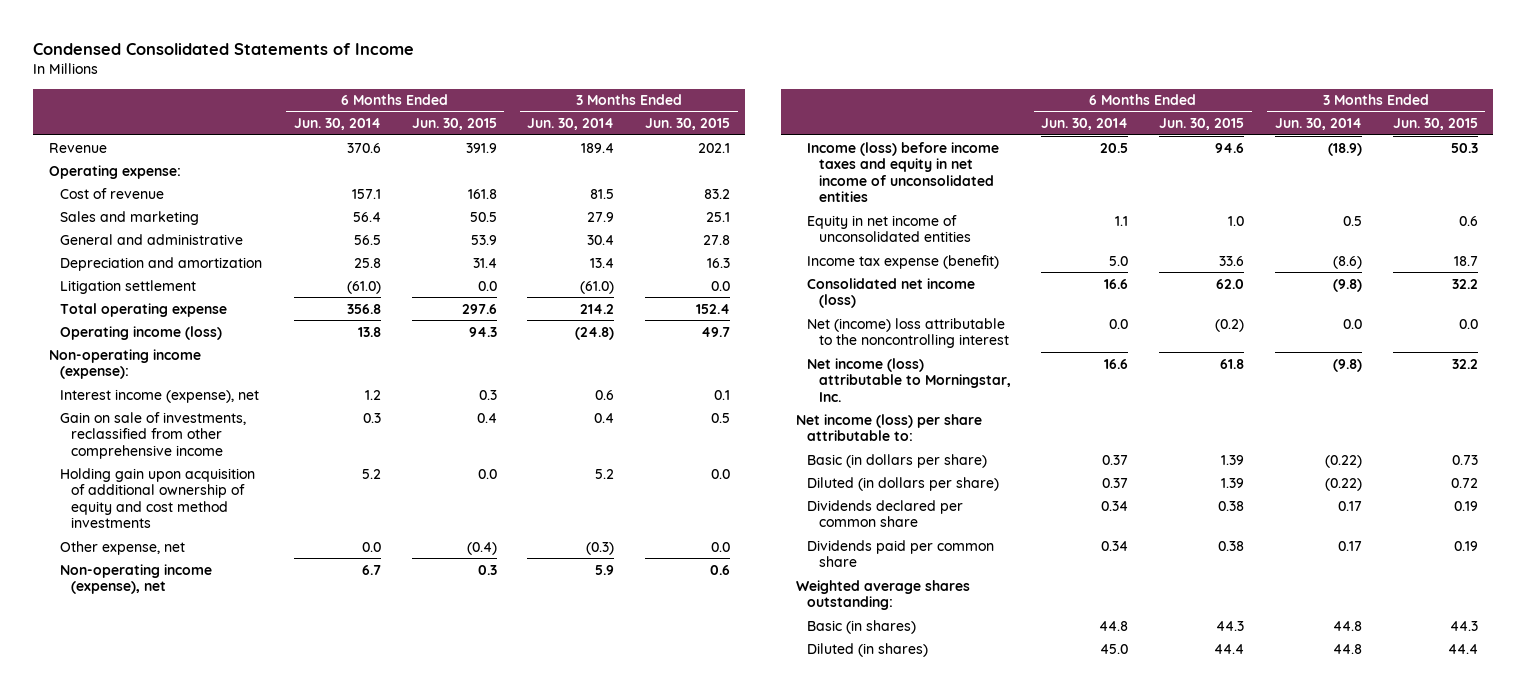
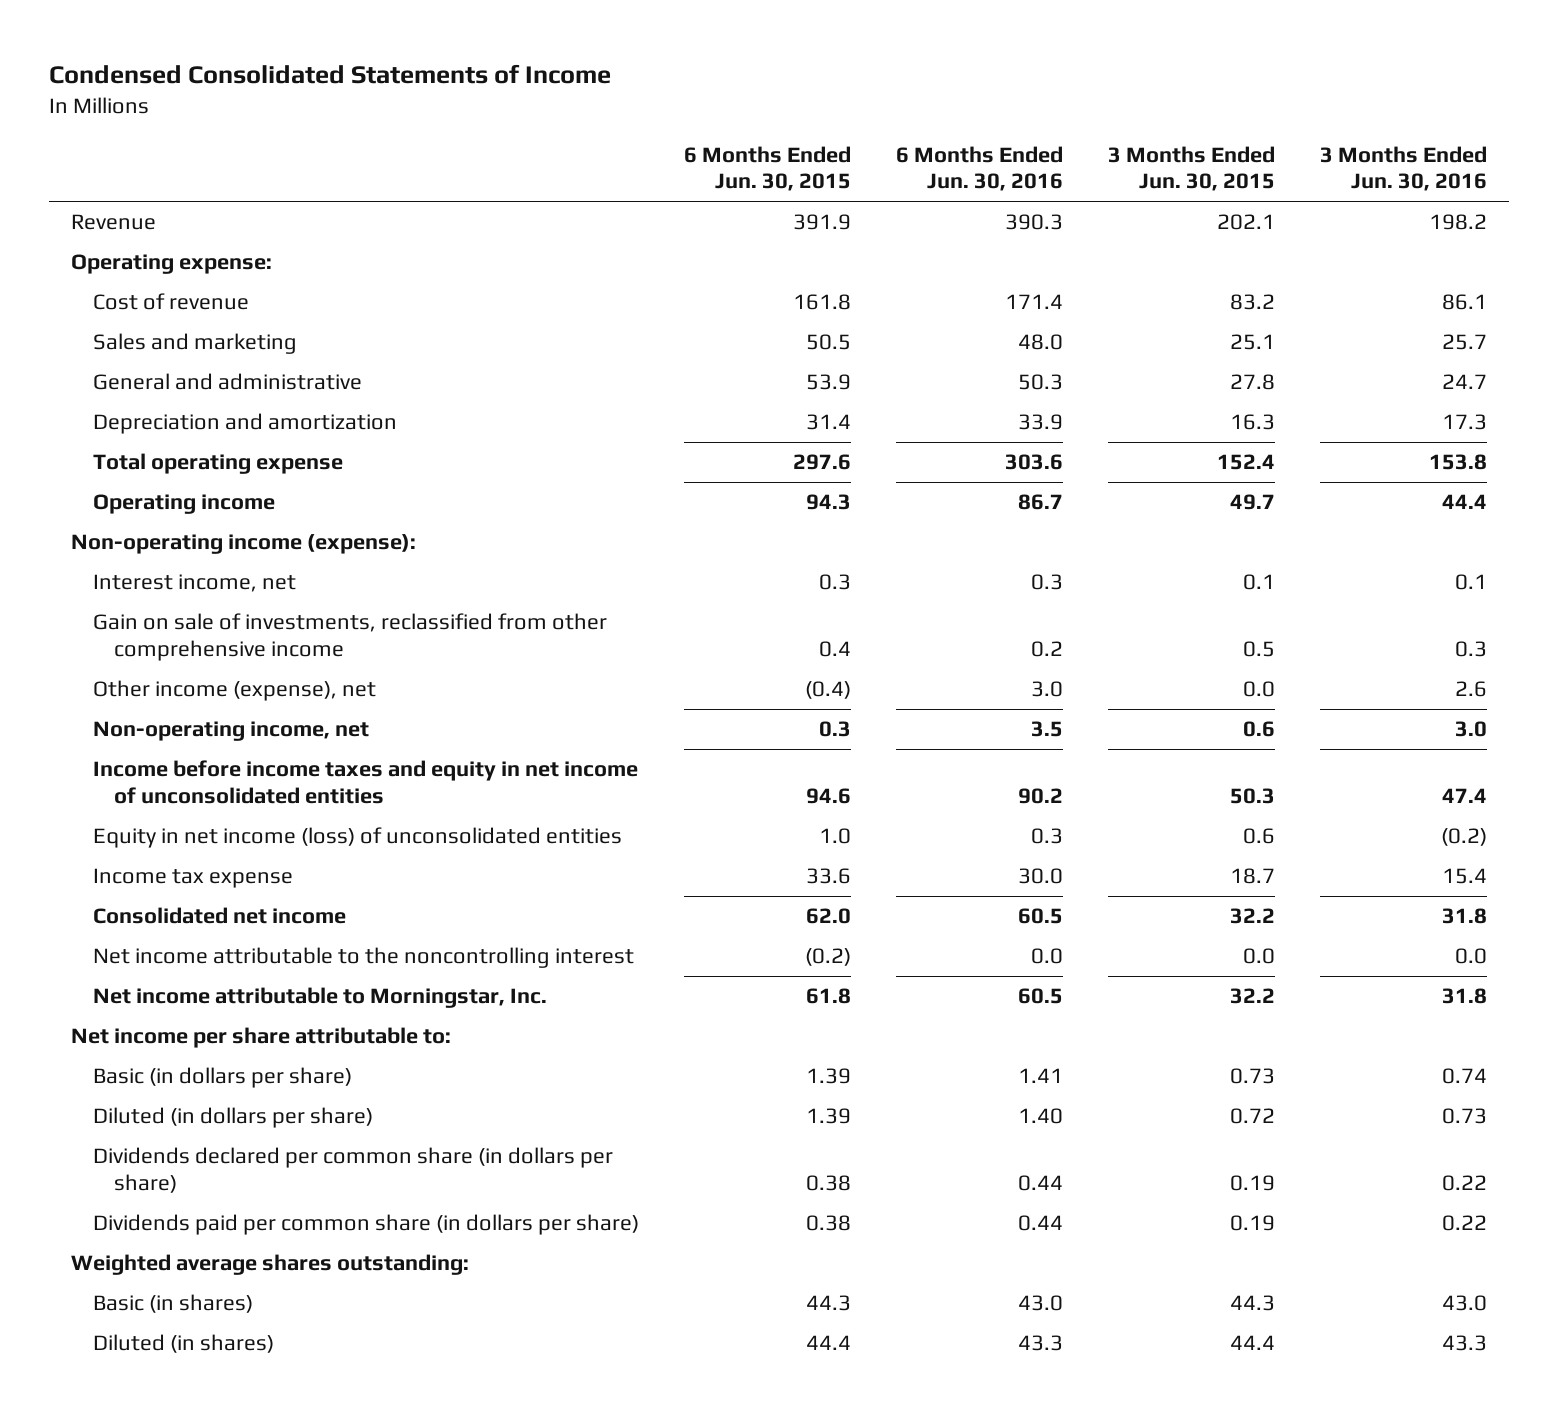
[293,118,381,131] Jun. 30, 2014 -> none
[527,118,615,131] Jun. 30, 2014 -> none
none -> [895,145,1063,192] 6 Months Ended Jun. 30, 2016
none -> [1319,145,1487,192] 3 Months Ended Jun. 30, 2016
[59,279,196,294] Litigation settlement -> none
[59,325,222,340] Operating income (loss) -> [92,494,275,515] Operating income
[59,388,259,403] Interest income (expense), net -> [92,574,296,593] Interest income, net
[59,467,255,529] Holding gain upon acquisition of additional ownership of equity and cost method investments -> none
[59,540,185,555] Other expense, net -> [92,680,376,702] Other income (expense), net
[59,563,212,595] Non-operating income (expense), net -> [92,721,369,742] Non-operating income, net
[807,141,1000,203] Income (loss) before income taxes and equity in net income of unconsolidated entities -> [92,760,638,804] Income before income taxes and equity in net income of unconsolidated entities
[807,214,971,243] Equity in net income of unconsolidated entities -> [92,827,622,849] Equity in net income (loss) of unconsolidated entities
[807,254,1000,269] Income tax expense (benefit) -> [92,868,293,889] Income tax expense
[807,277,976,309] Consolidated net income (loss) -> [92,907,346,925] Consolidated net income
[807,317,1009,349] Net (income) loss attributable to the noncontrolling interest -> [92,947,634,969] Net income attributable to the noncontrolling interest
[807,357,1011,402] Net income (loss) attributable to Morningstar, Inc. -> [92,987,547,1009] Net income attributable to Morningstar, Inc.
[796,413,983,442] Net income (loss) per share attributable to: -> [71,1027,452,1049] Net income per share attributable to:
[807,499,964,528] Dividends declared per common share -> [92,1147,613,1193] Dividends declared per common share (in dollars per share)
[807,539,995,568] Dividends paid per common share -> [92,1214,639,1236] Dividends paid per common share (in dollars per share)

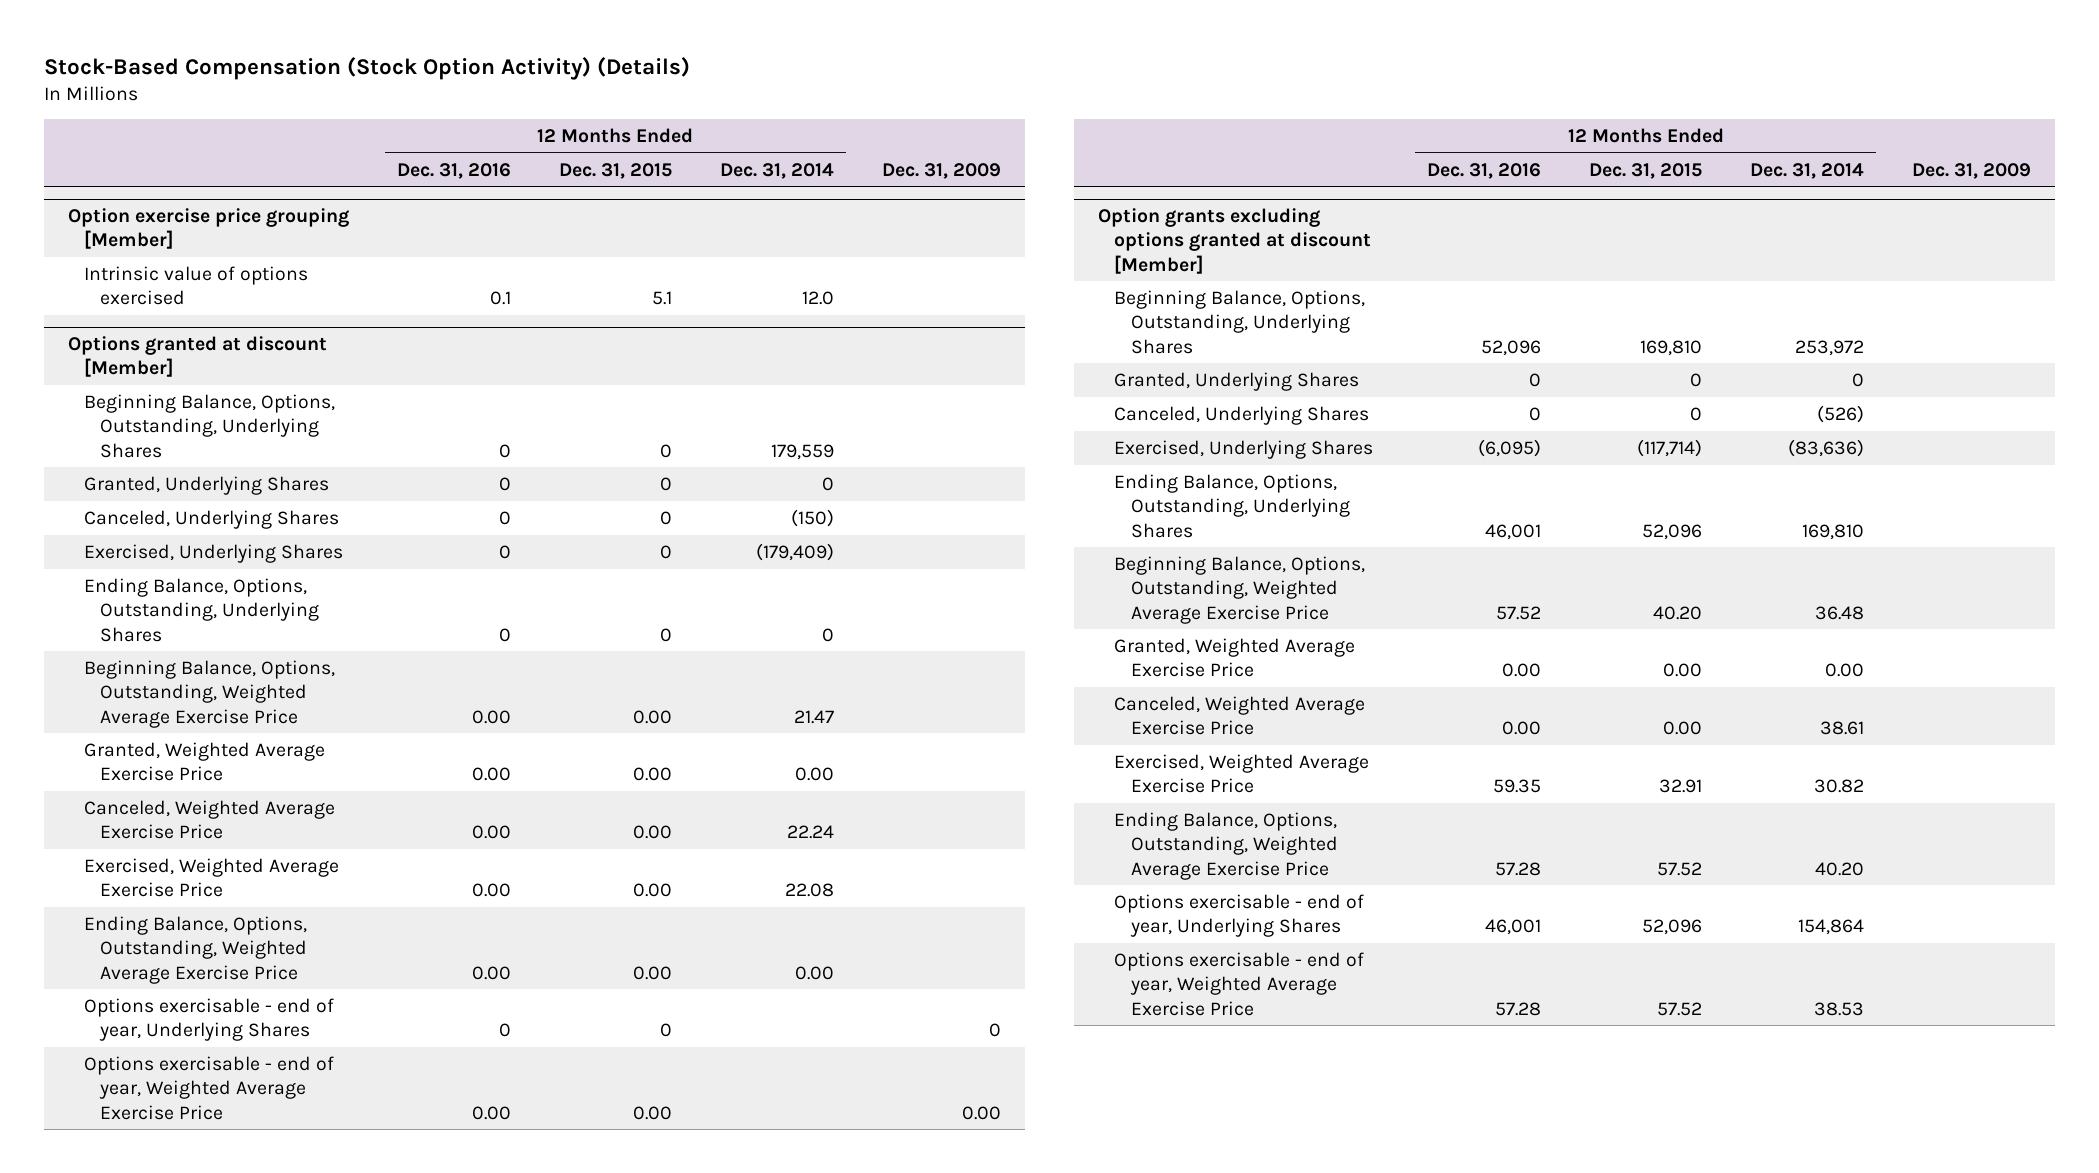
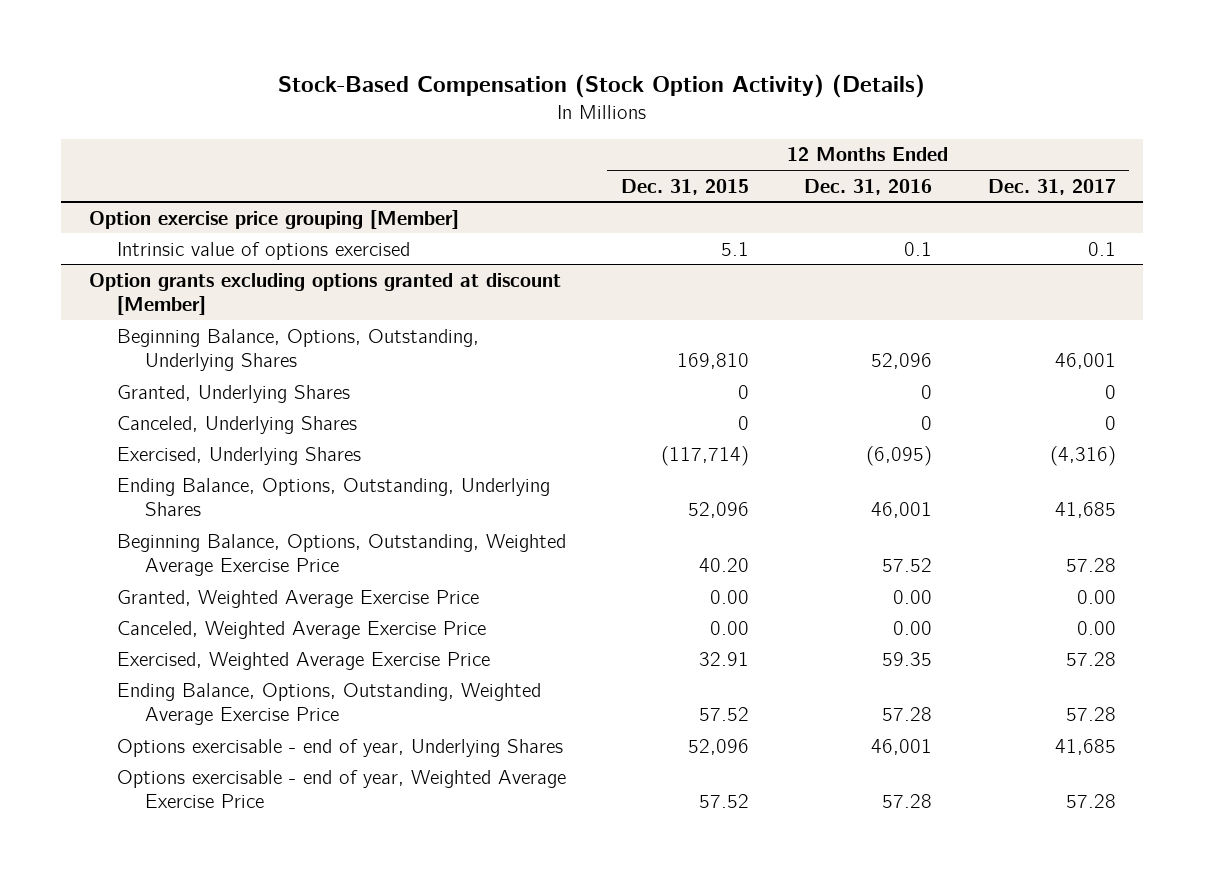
[719,162,834,179] Dec. 31, 2014 -> none
[882,162,1002,179] Dec. 31, 2009 -> none
none -> [987,178,1116,195] Dec. 31, 2017
[67,336,327,378] Options granted at discount [Member] -> none
[84,393,336,458] Beginning Balance, Options, Outstanding, Underlying Shares -> none
[84,475,330,495] Granted, Underlying Shares -> none
[84,509,340,529] Canceled, Underlying Shares -> none
[84,543,344,563] Exercised, Underlying Shares -> none
[84,577,320,642] Ending Balance, Options, Outstanding, Underlying Shares -> none
[84,659,336,728] Beginning Balance, Options, Outstanding, Weighted Average Exercise Price -> none
[84,741,326,782] Granted, Weighted Average Exercise Price -> none
[84,799,336,840] Canceled, Weighted Average Exercise Price -> none
[84,857,340,898] Exercised, Weighted Average Exercise Price -> none
[84,915,308,984] Ending Balance, Options, Outstanding, Weighted Average Exercise Price -> none
[84,997,335,1042] Options exercisable - end of year, Underlying Shares -> none
[84,1055,335,1120] Options exercisable - end of year, Weighted Average Exercise Price -> none

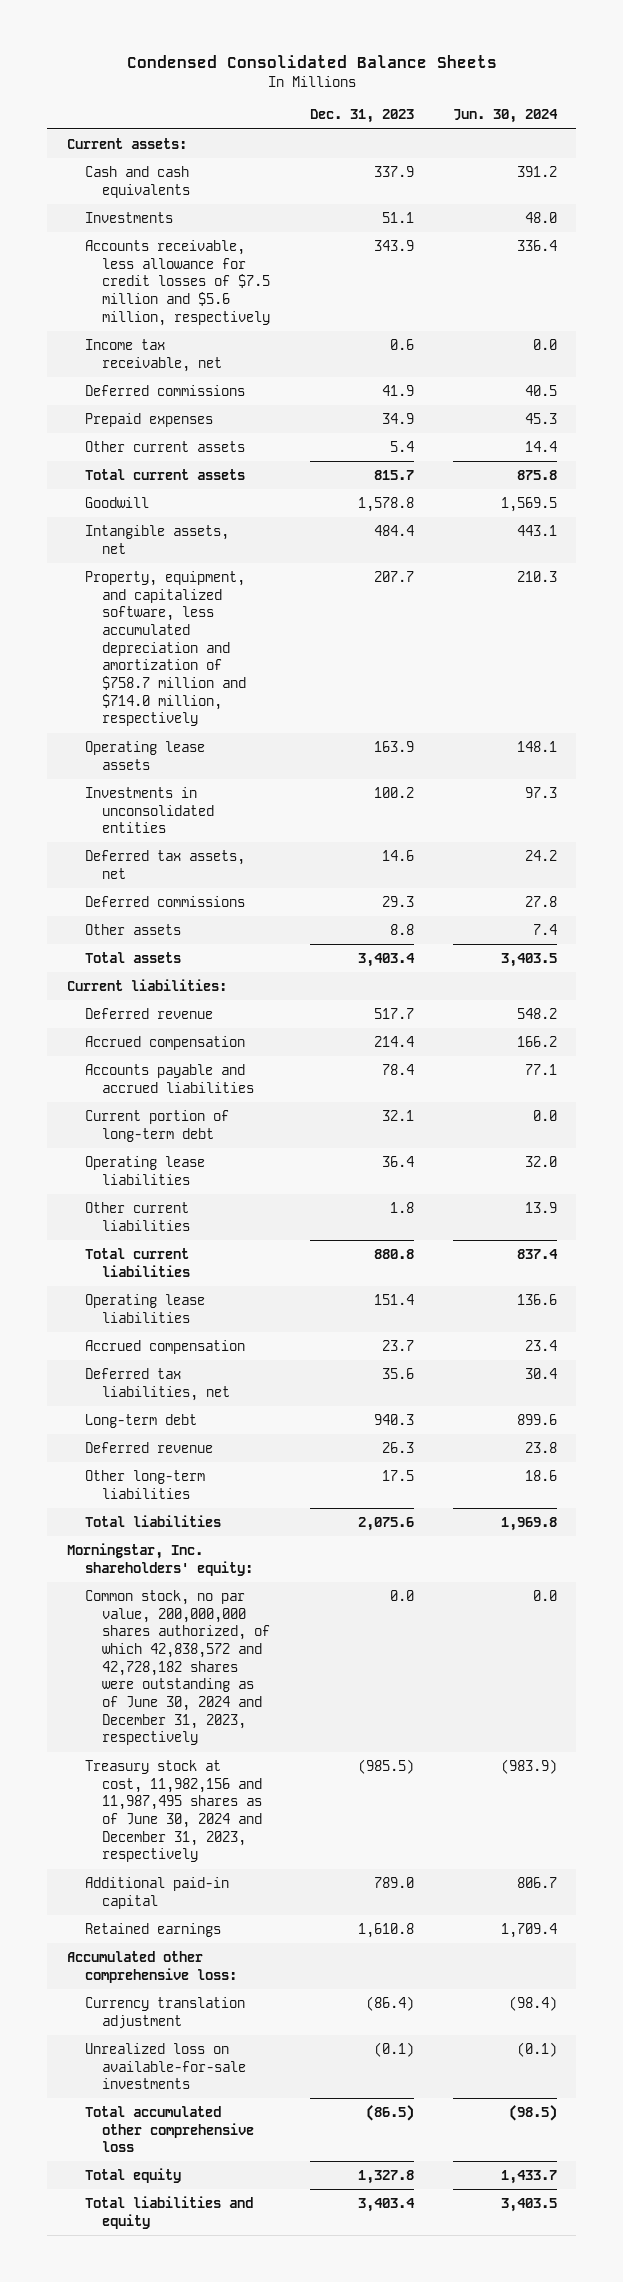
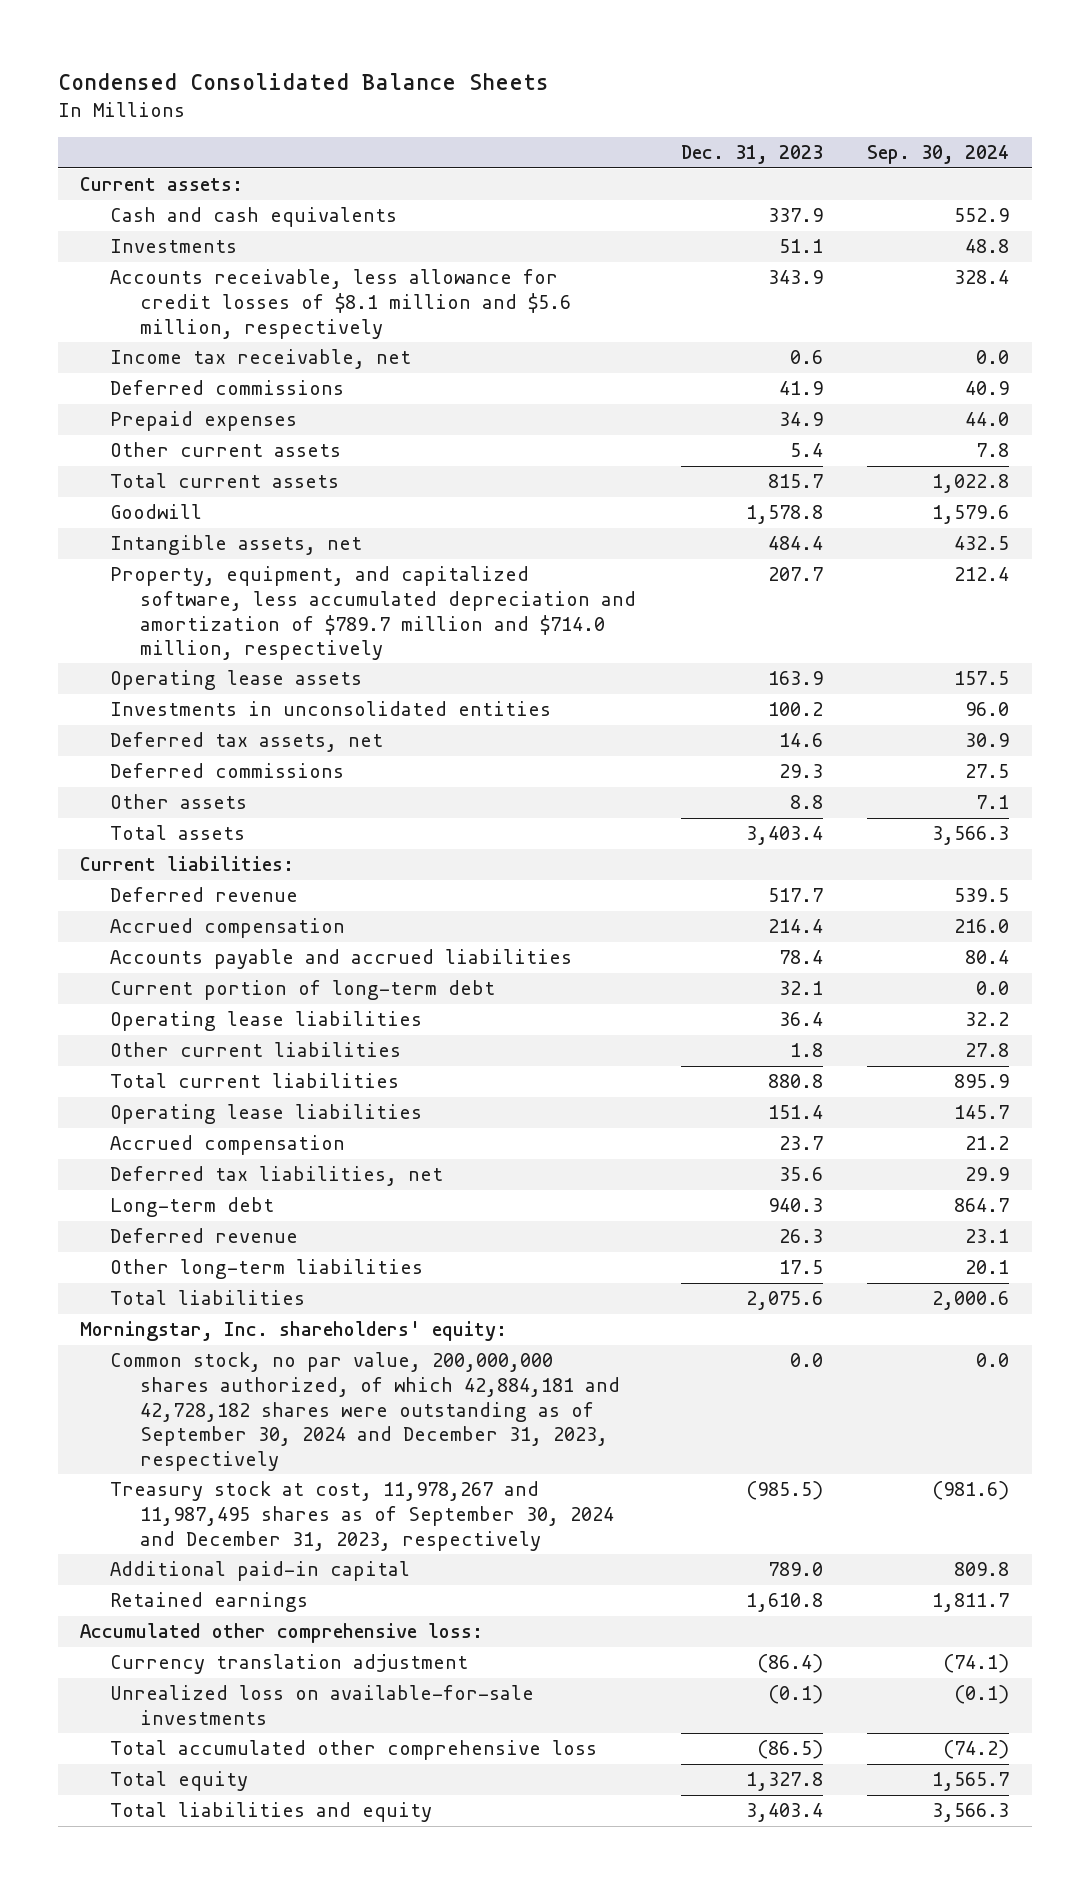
[452,109,558,124] Jun. 30, 2024 -> none
none -> [867,145,1010,165] Sep. 30, 2024
[84,239,271,326] Accounts receivable, less allowance for credit losses of $7.5 million and $5.6 million, respectively -> [110,269,572,339] Accounts receivable, less allowance for credit losses of $8.1 million and $5.6 million, respectively
[84,570,247,727] Property, equipment, and capitalized software, less accumulated depreciation and amortization of $758.7 million and $714.0 million, respectively -> [110,566,637,661] Property, equipment, and capitalized software, less accumulated depreciation and amortization of $789.7 million and $714.0 million, respectively
[84,1589,271,1746] Common stock, no par value, 200,000,000 shares authorized, of which 42,838,572 and 42,728,182 shares were outstanding as of June 30, 2024 and December 31, 2023, respectively -> [110,1352,621,1471] Common stock, no par value, 200,000,000 shares authorized, of which 42,884,181 and 42,728,182 shares were outstanding as of September 30, 2024 and December 31, 2023, respectively
[84,1759,263,1863] Treasury stock at cost, 11,982,156 and 11,987,495 shares as of June 30, 2024 and December 31, 2023, respectively -> [110,1481,615,1551] Treasury stock at cost, 11,978,267 and 11,987,495 shares as of September 30, 2024 and December 31, 2023, respectively

